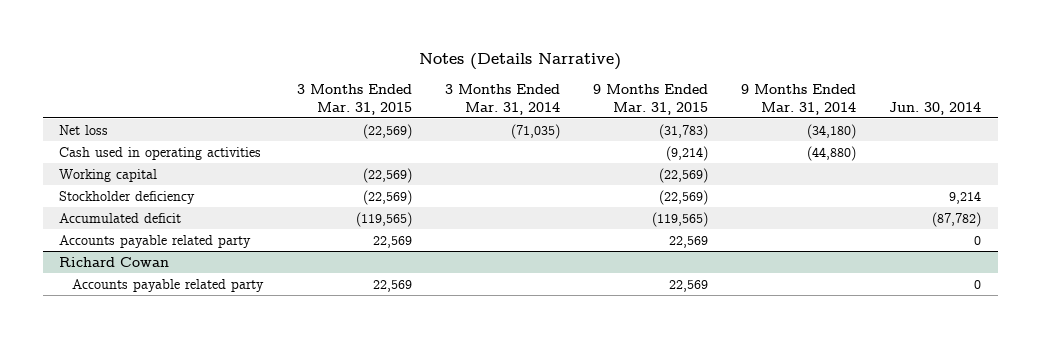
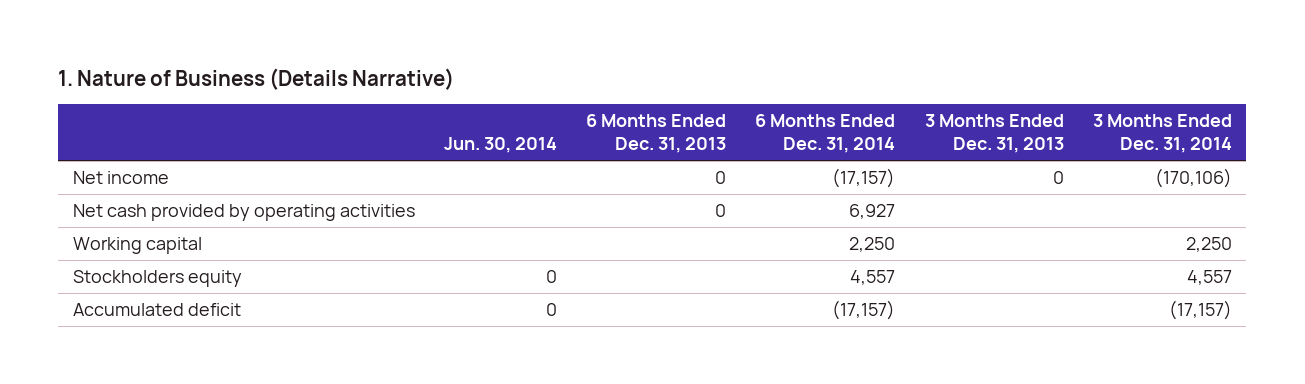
[419,53,622,71] Notes (Details Narrative) -> [58,68,455,91] 1. Nature of Business (Details Narrative)
[296,84,412,115] 3 Months Ended Mar. 31, 2015 -> none
[444,84,560,115] 3 Months Ended Mar. 31, 2014 -> none
[592,84,708,115] 9 Months Ended Mar. 31, 2015 -> none
[741,84,857,115] 9 Months Ended Mar. 31, 2014 -> none
none -> [586,114,727,154] 6 Months Ended Dec. 31, 2013
none -> [755,114,896,154] 6 Months Ended Dec. 31, 2014
none -> [924,114,1064,154] 3 Months Ended Dec. 31, 2013
none -> [1092,114,1232,154] 3 Months Ended Dec. 31, 2014
[59,125,109,136] Net loss -> [72,170,169,184] Net income
[59,147,262,161] Cash used in operating activities -> [72,203,415,221] Net cash provided by operating activities
[59,235,252,249] Accounts payable related party -> none
[59,257,170,268] Richard Cowan -> none
[72,279,265,293] Accounts payable related party -> none
[59,191,196,205] Stockholder deficiency -> [72,269,242,287] Stockholders equity
[949,191,982,205] 9,214 -> [546,269,558,283] 0
[932,212,982,228] (87,782) -> [546,302,558,316] 0

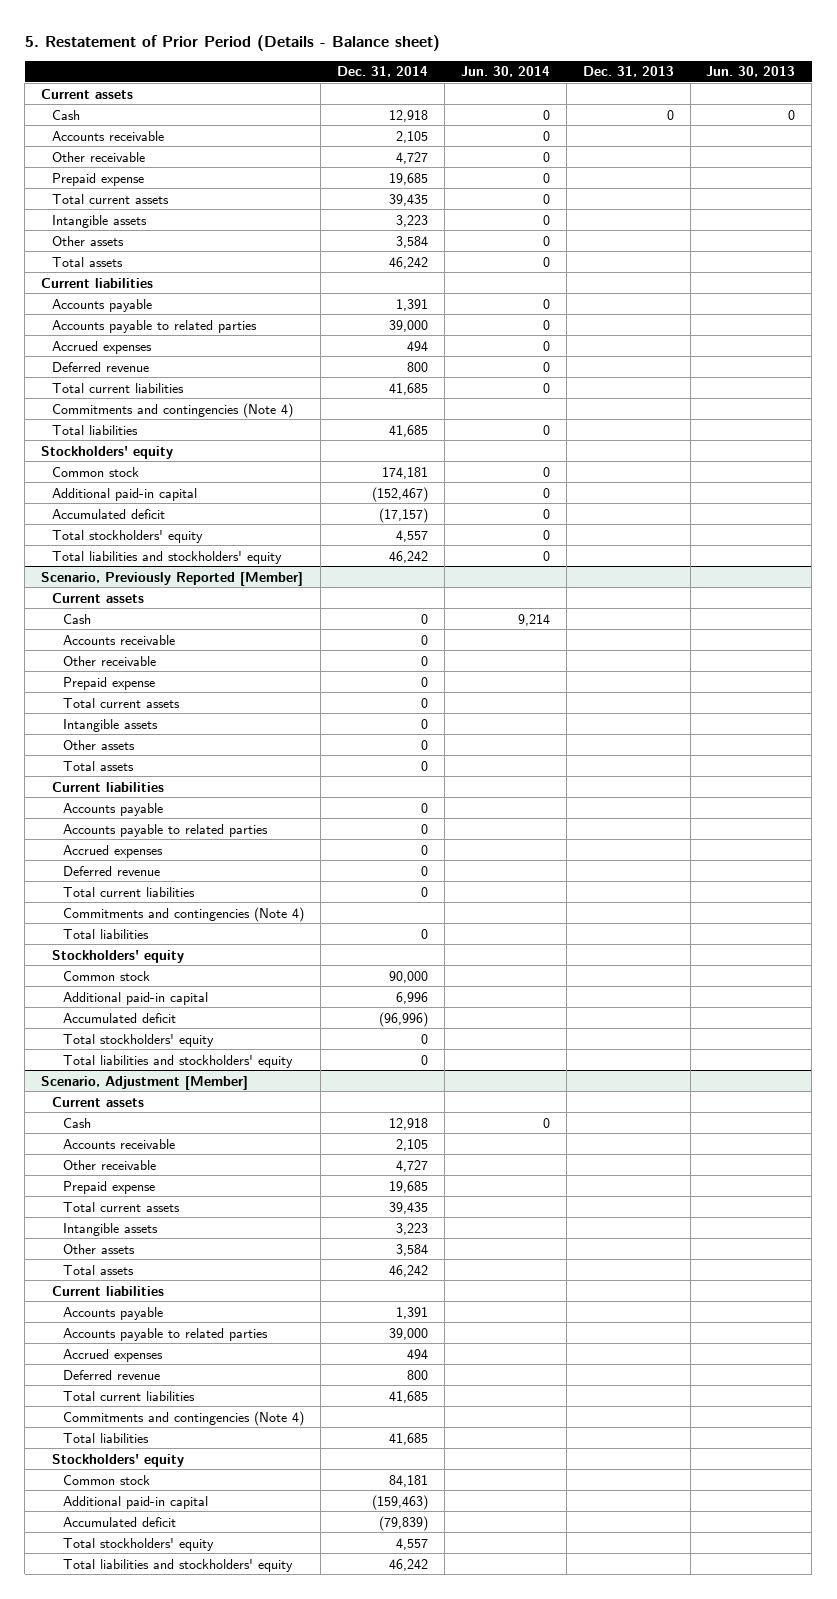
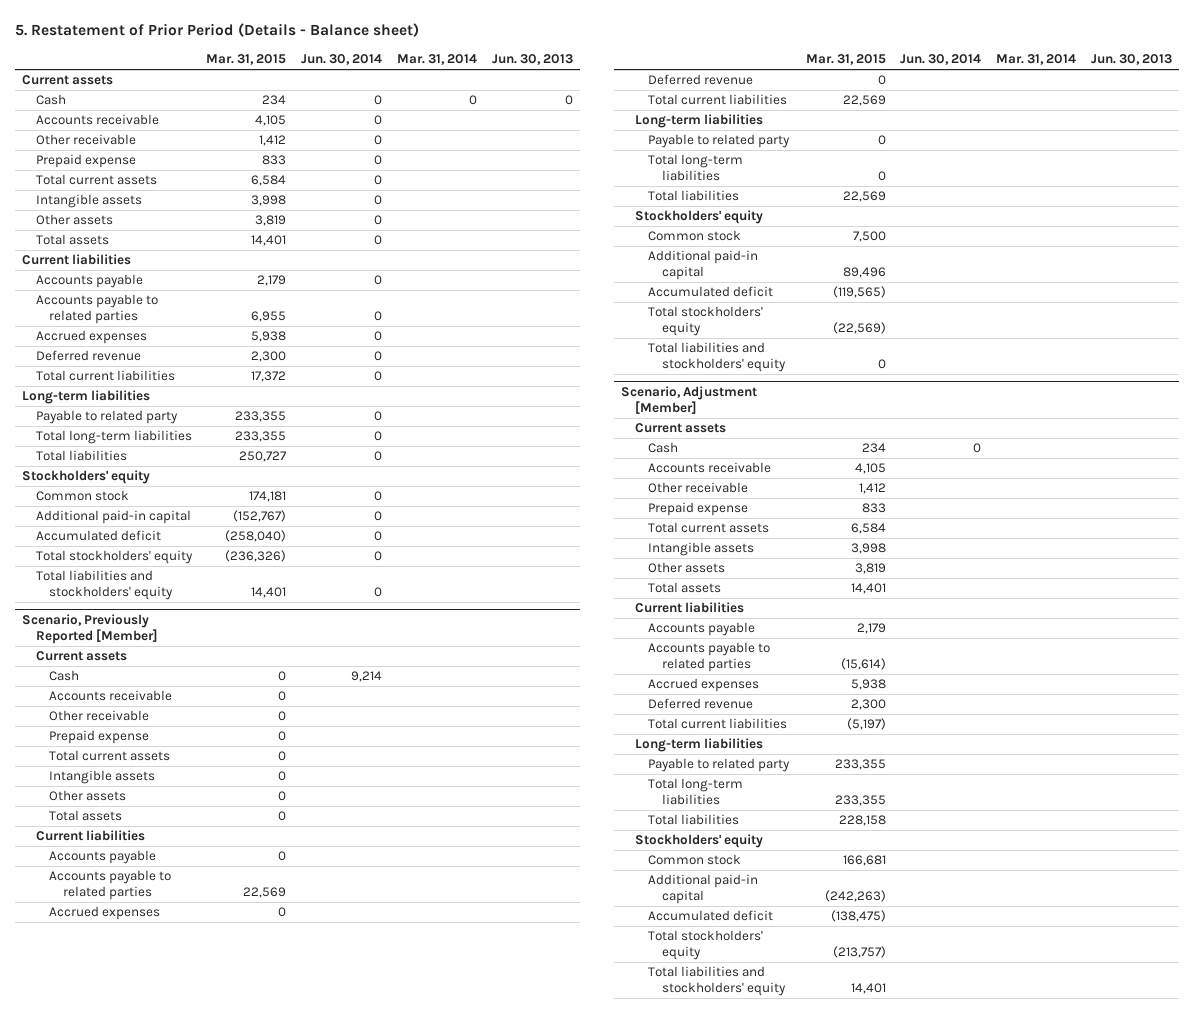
[337,66,429,78] Dec. 31, 2014 -> none
[582,66,674,78] Dec. 31, 2013 -> none
none -> [206,54,287,66] Mar. 31, 2015
none -> [397,54,478,66] Mar. 31, 2014
[52,402,294,418] Commitments and contingencies (Note 4) -> none
none -> [22,390,151,405] Long-term liabilities
none -> [35,410,178,425] Payable to related party
none -> [35,430,192,445] Total long-term liabilities
[63,906,305,922] Commitments and contingencies (Note 4) -> none
none -> [634,114,763,129] Long-term liabilities
none -> [648,134,791,149] Payable to related party
none -> [648,154,744,181] Total long-term liabilities
[63,1410,305,1426] Commitments and contingencies (Note 4) -> none
none -> [634,738,763,753] Long-term liabilities
none -> [648,758,791,773] Payable to related party
none -> [648,778,744,805] Total long-term liabilities

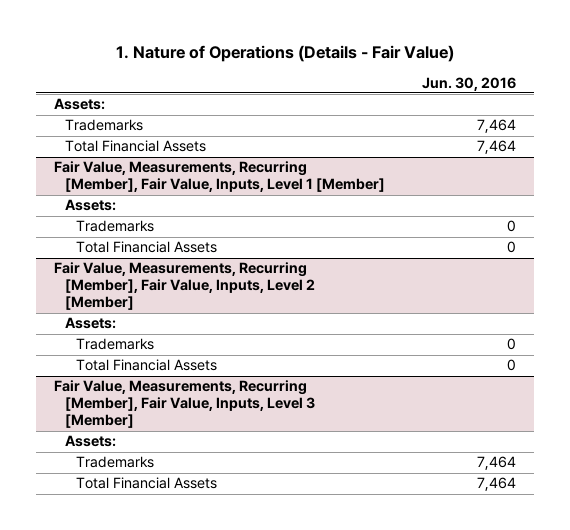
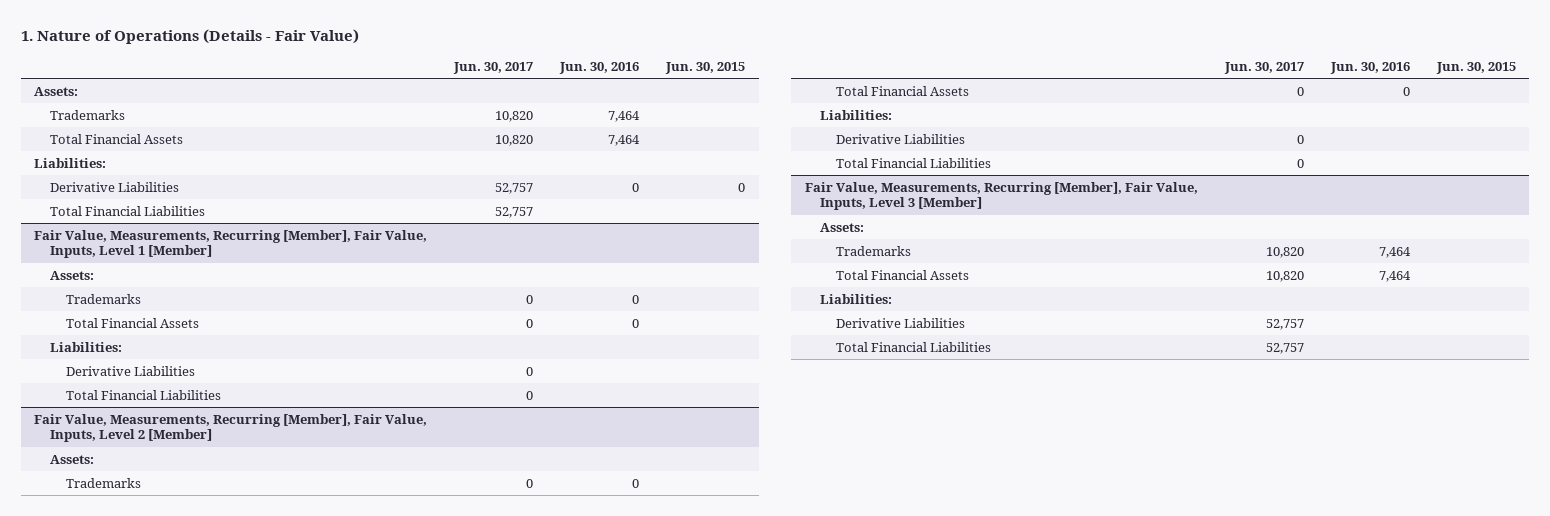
none -> [453,61,534,74] Jun. 30, 2017
none -> [665,61,746,74] Jun. 30, 2015
none -> [34,157,107,168] Liabilities:
none -> [49,181,179,192] Derivative Liabilities
none -> [49,205,205,216] Total Financial Liabilities
none -> [49,341,122,352] Liabilities:
none -> [65,365,195,376] Derivative Liabilities
none -> [65,389,221,400] Total Financial Liabilities
none -> [820,109,893,120] Liabilities:
none -> [836,133,966,144] Derivative Liabilities
none -> [836,157,992,168] Total Financial Liabilities
none -> [820,293,893,304] Liabilities:
none -> [836,317,966,328] Derivative Liabilities
none -> [836,341,992,352] Total Financial Liabilities

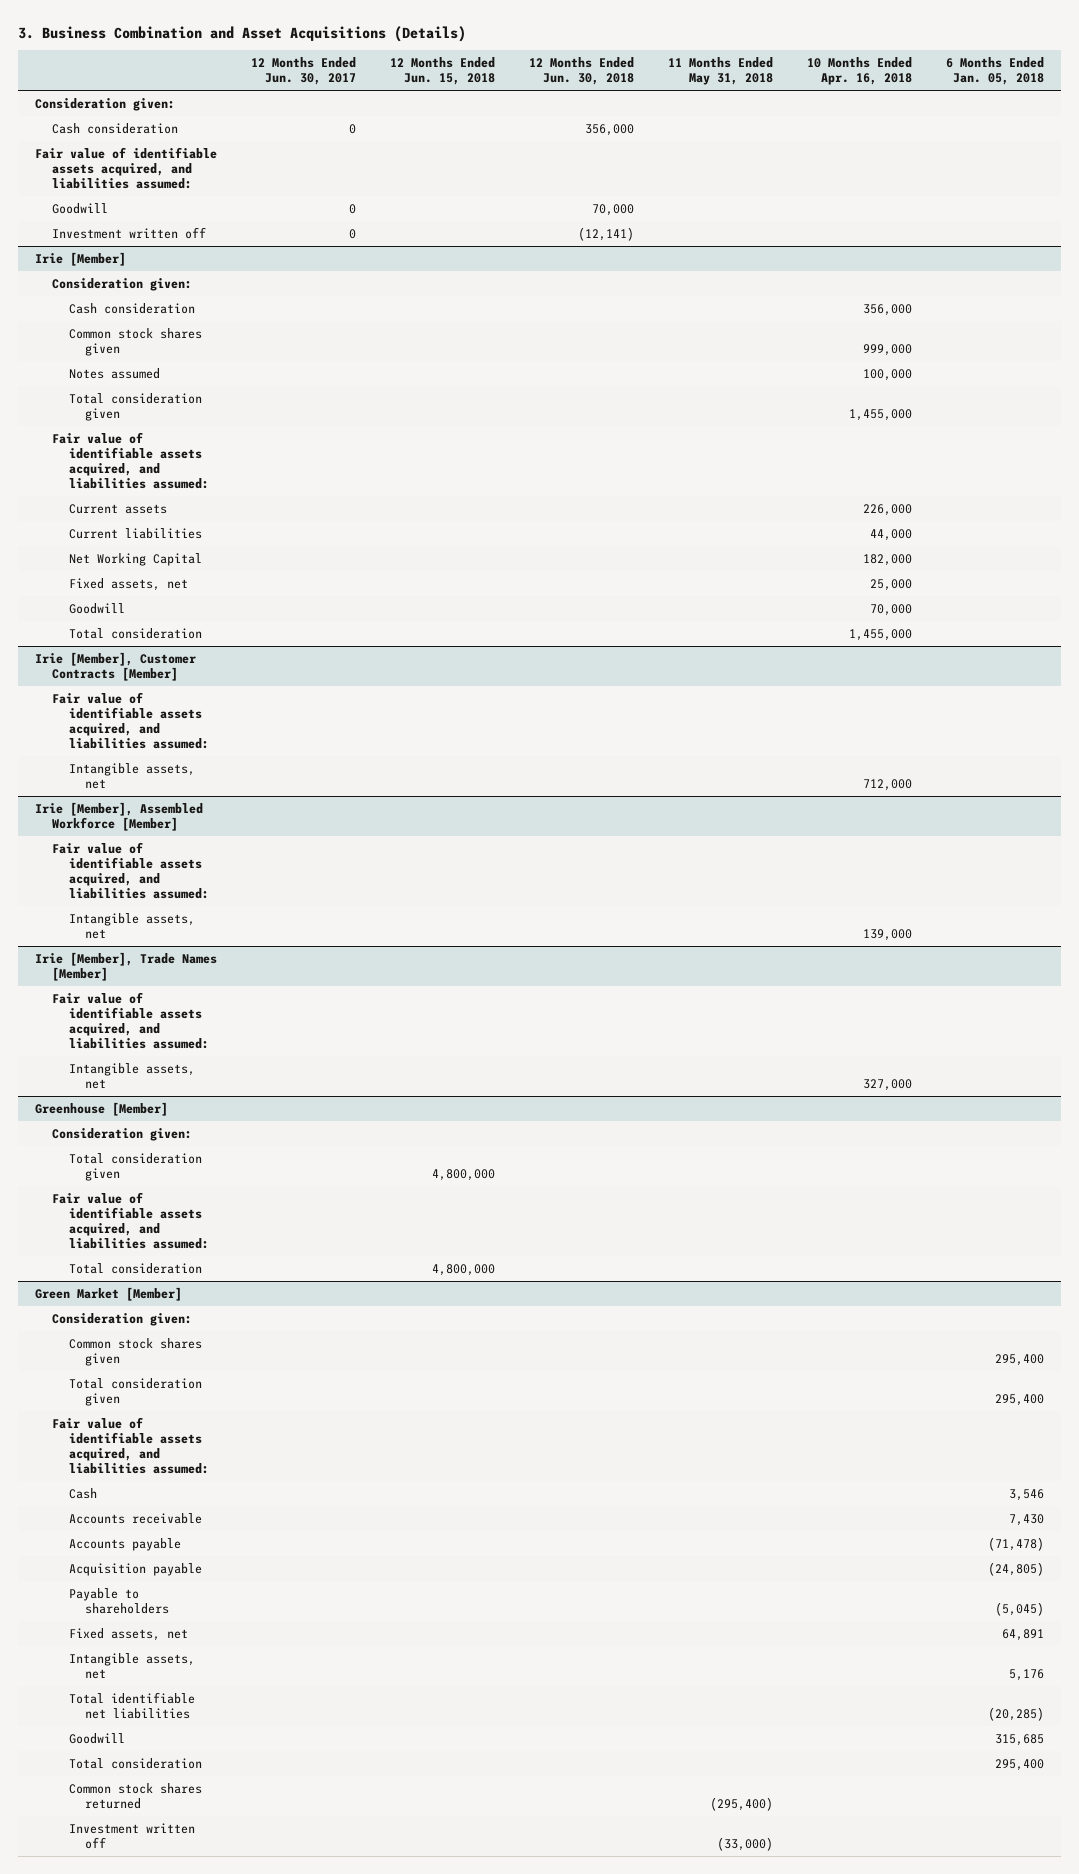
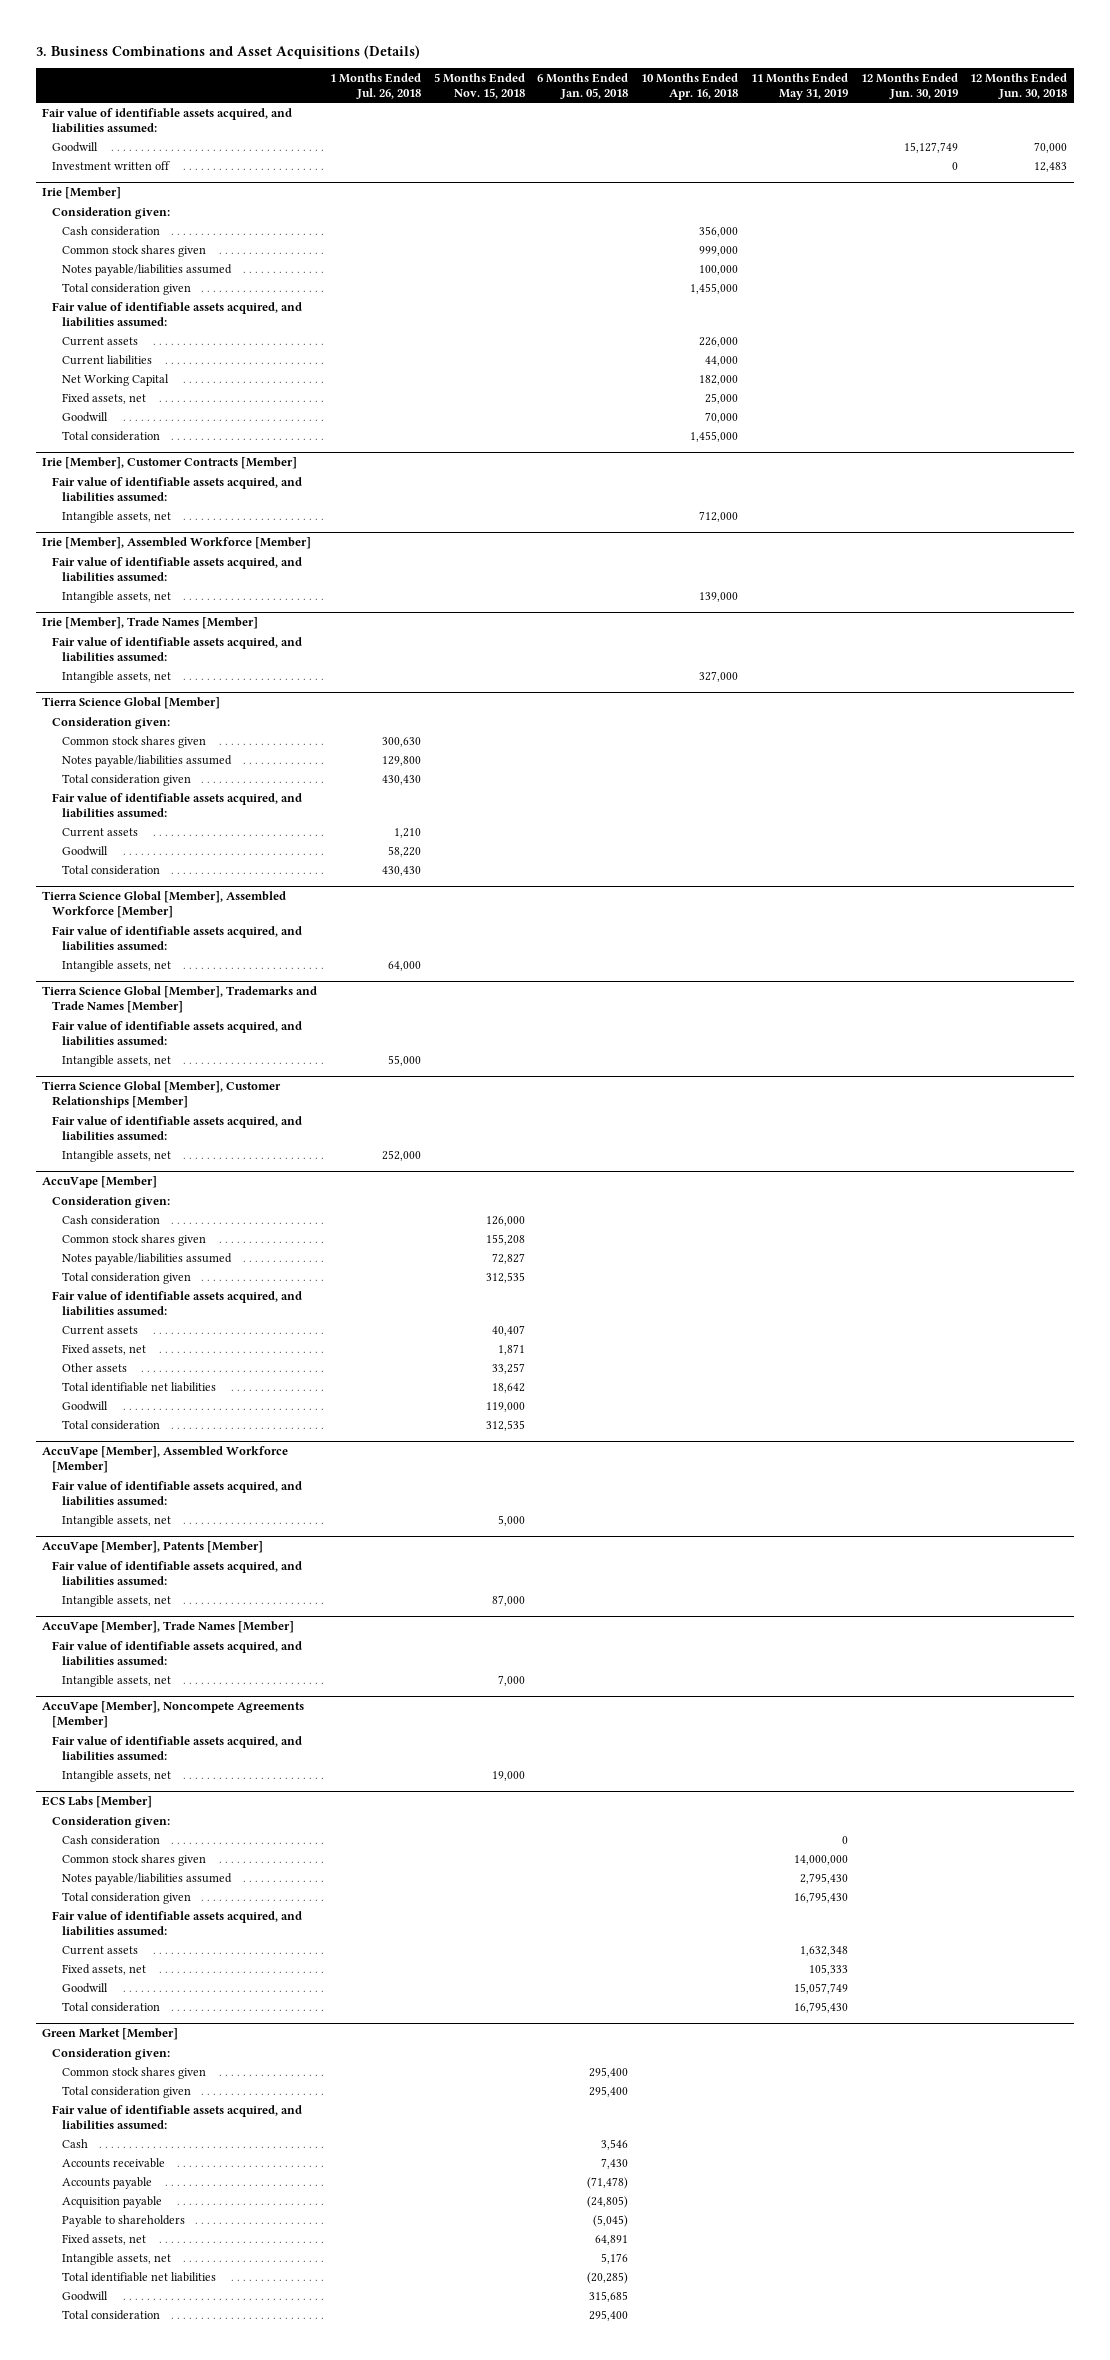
[18,25,467,42] 3. Business Combination and Asset Acquisitions (Details) -> [35,44,420,59] 3. Business Combinations and Asset Acquisitions (Details)
[251,57,357,86] 12 Months Ended Jun. 30, 2017 -> none
[390,57,496,86] 12 Months Ended Jun. 15, 2018 -> none
[668,57,774,86] 11 Months Ended May 31, 2018 -> none
none -> [330,72,422,99] 1 Months Ended Jul. 26, 2018
none -> [433,72,525,99] 5 Months Ended Nov. 15, 2018
none -> [750,72,848,100] 11 Months Ended May 31, 2019
none -> [860,72,958,99] 12 Months Ended Jun. 30, 2019
[35,97,176,111] Consideration given: -> none
[51,122,178,134] Cash consideration -> none
[578,226,635,241] (12,141) -> [1034,161,1068,172] 12,483
[68,367,160,379] Notes assumed -> [61,263,232,276] Notes payable/liabilities assumed
[35,1101,169,1116] Greenhouse [Member] -> none
[51,1127,192,1141] Consideration given: -> none
[68,1152,202,1182] Total consideration given -> none
[51,1191,209,1250] Fair value of identifiable assets acquired, and liabilities assumed: -> none
[68,1262,202,1274] Total consideration -> none
none -> [42,697,221,710] Tierra Science Global [Member]
none -> [52,716,171,729] Consideration given:
none -> [61,735,206,748] Common stock shares given
none -> [61,754,232,767] Notes payable/liabilities assumed
none -> [61,773,191,786] Total consideration given
none -> [52,792,303,818] Fair value of identifiable assets acquired, and liabilities assumed:
none -> [61,827,138,837] Current assets
none -> [61,845,108,856] Goodwill
none -> [61,864,160,875] Total consideration
none -> [42,891,287,919] Tierra Science Global [Member], Assembled Workforce [Member]
none -> [52,925,303,951] Fair value of identifiable assets acquired, and liabilities assumed:
none -> [61,959,171,972] Intangible assets, net
none -> [42,986,318,1014] Tierra Science Global [Member], Trademarks and Trade Names [Member]
none -> [52,1020,303,1046] Fair value of identifiable assets acquired, and liabilities assumed:
none -> [61,1054,171,1067] Intangible assets, net
none -> [42,1081,282,1109] Tierra Science Global [Member], Customer Relationships [Member]
none -> [52,1115,303,1141] Fair value of identifiable assets acquired, and liabilities assumed:
none -> [61,1149,171,1162] Intangible assets, net
none -> [42,1176,158,1189] AccuVape [Member]
none -> [52,1195,171,1208] Consideration given:
none -> [61,1214,160,1225] Cash consideration
none -> [61,1233,206,1246] Common stock shares given
none -> [61,1252,232,1265] Notes payable/liabilities assumed
none -> [61,1271,191,1284] Total consideration given
none -> [52,1290,303,1316] Fair value of identifiable assets acquired, and liabilities assumed:
none -> [61,1325,138,1335] Current assets
none -> [61,1343,146,1355] Fixed assets, net
none -> [61,1362,127,1372] Other assets
none -> [61,1381,216,1392] Total identifiable net liabilities
none -> [61,1400,108,1411] Goodwill
none -> [61,1419,160,1430] Total consideration
none -> [42,1446,289,1474] AccuVape [Member], Assembled Workforce [Member]
none -> [52,1480,303,1506] Fair value of identifiable assets acquired, and liabilities assumed:
none -> [61,1514,171,1527] Intangible assets, net
none -> [42,1541,264,1554] AccuVape [Member], Patents [Member]
none -> [52,1560,303,1586] Fair value of identifiable assets acquired, and liabilities assumed:
none -> [61,1594,171,1607] Intangible assets, net
none -> [42,1621,295,1634] AccuVape [Member], Trade Names [Member]
none -> [52,1640,303,1666] Fair value of identifiable assets acquired, and liabilities assumed:
none -> [61,1674,171,1687] Intangible assets, net
none -> [42,1701,305,1729] AccuVape [Member], Noncompete Agreements [Member]
none -> [52,1735,303,1761] Fair value of identifiable assets acquired, and liabilities assumed:
none -> [61,1769,171,1782] Intangible assets, net
none -> [42,1796,153,1809] ECS Labs [Member]
none -> [52,1815,171,1828] Consideration given:
none -> [61,1834,160,1845] Cash consideration
none -> [61,1853,206,1866] Common stock shares given
none -> [61,1872,232,1885] Notes payable/liabilities assumed
none -> [61,1891,191,1904] Total consideration given
none -> [52,1910,303,1936] Fair value of identifiable assets acquired, and liabilities assumed:
none -> [61,1945,138,1955] Current assets
none -> [61,1963,146,1975] Fixed assets, net
none -> [61,1982,108,1993] Goodwill
none -> [61,2001,160,2012] Total consideration
[68,1782,202,1810] Common stock shares returned -> none
[68,1822,195,1850] Investment written off -> none

